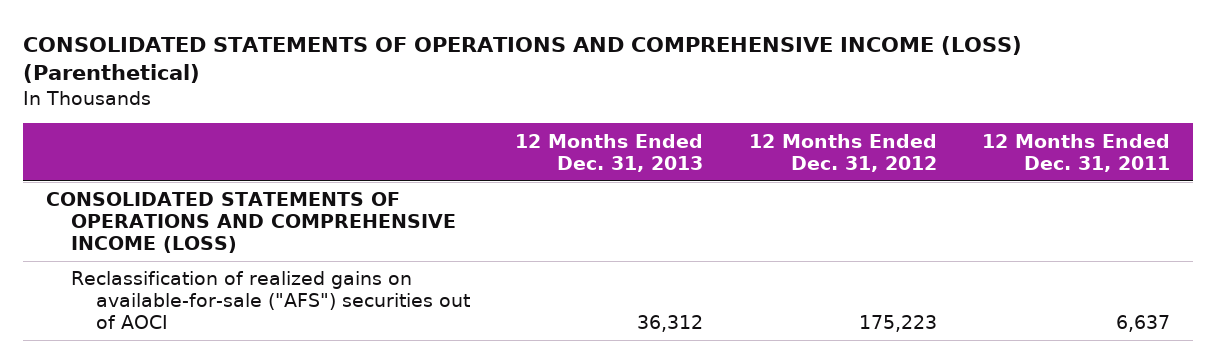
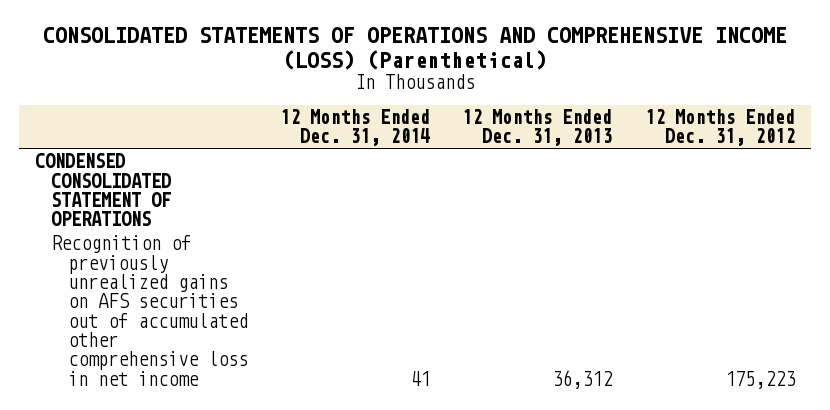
[982,133,1171,172] 12 Months Ended Dec. 31, 2011 -> none
none -> [280,108,431,147] 12 Months Ended Dec. 31, 2014
[45,192,457,254] CONSOLIDATED STATEMENTS OF OPERATIONS AND COMPREHENSIVE INCOME (LOSS) -> [35,153,172,227] CONDENSED CONSOLIDATED STATEMENT OF OPERATIONS
[71,271,471,330] Reclassification of realized gains on available-for-sale ("AFS") securities out of AOCI -> [51,235,248,386] Recognition of previously unrealized gains on AFS securities out of accumulated other comprehensive loss in net income

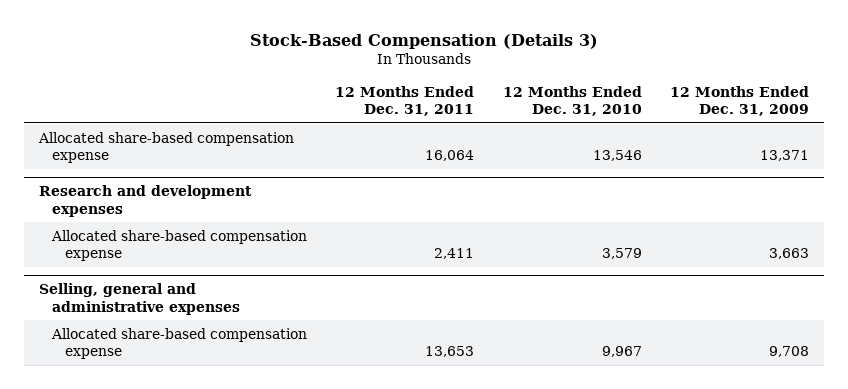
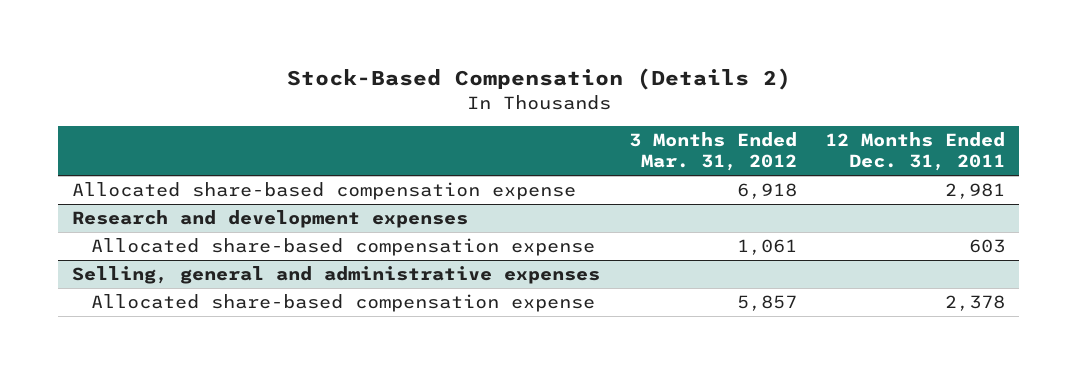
[250,33,599,49] Stock-Based Compensation (Details 3) -> [286,68,791,91] Stock-Based Compensation (Details 2)
[502,85,642,117] 12 Months Ended Dec. 31, 2010 -> none
[670,85,810,117] 12 Months Ended Dec. 31, 2009 -> none
none -> [628,131,797,172] 3 Months Ended Mar. 31, 2012
[425,150,475,162] 16,064 -> [945,183,1006,200] 2,981
[434,248,475,260] 2,411 -> [969,239,1006,254] 603
[425,346,475,358] 13,653 -> [945,295,1006,312] 2,378

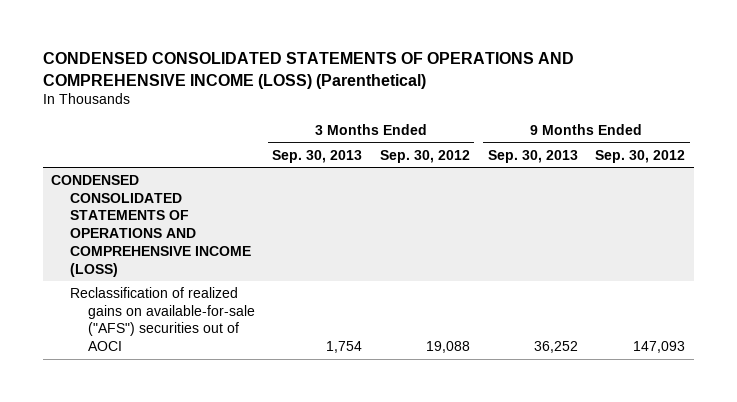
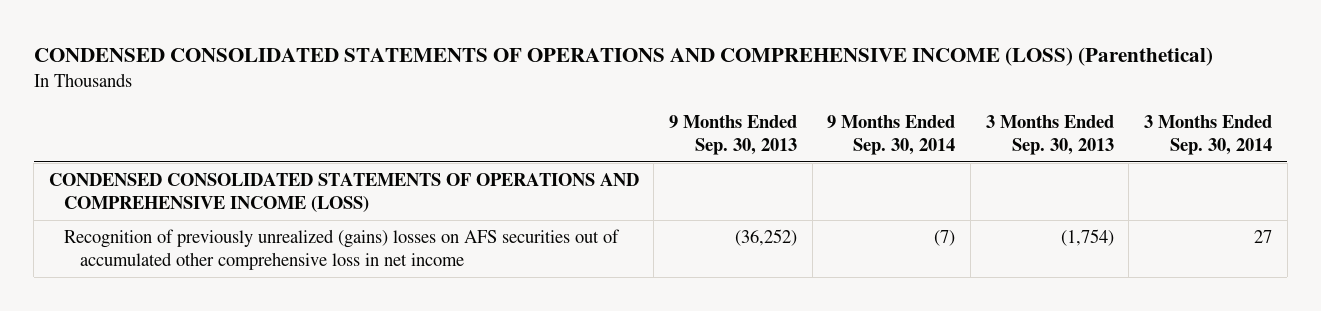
[379,149,470,163] Sep. 30, 2012 -> none
[595,149,686,163] Sep. 30, 2012 -> none
none -> [827,114,956,155] 9 Months Ended Sep. 30, 2014
none -> [1144,114,1273,155] 3 Months Ended Sep. 30, 2014
[69,287,255,352] Reclassification of realized gains on available-for-sale ("AFS") securities out of AOCI -> [64,229,621,270] Recognition of previously unrealized (gains) losses on AFS securities out of accumulated other comprehensive loss in net income
[326,341,363,354] 1,754 -> [1060,229,1114,247] (1,754)
[533,341,578,354] 36,252 -> [735,229,798,247] (36,252)

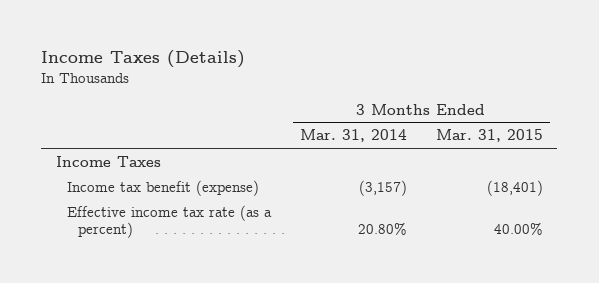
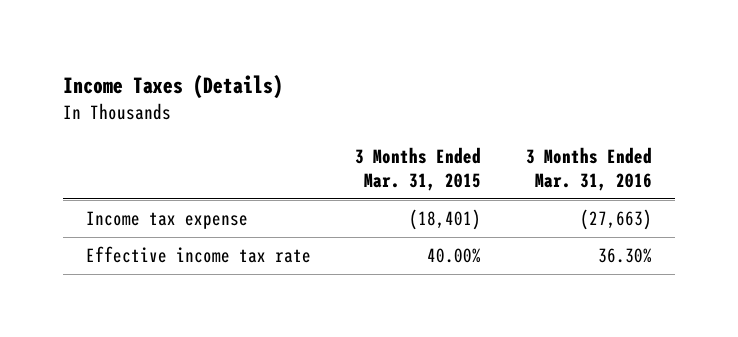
[299,129,407,143] Mar. 31, 2014 -> none
none -> [526,147,653,191] 3 Months Ended Mar. 31, 2016
[55,155,161,167] Income Taxes -> none
[66,179,259,196] Income tax benefit (expense) -> [85,211,248,230] Income tax expense
[66,204,272,239] Effective income tax rate (as a percent) -> [85,246,311,264] Effective income tax rate

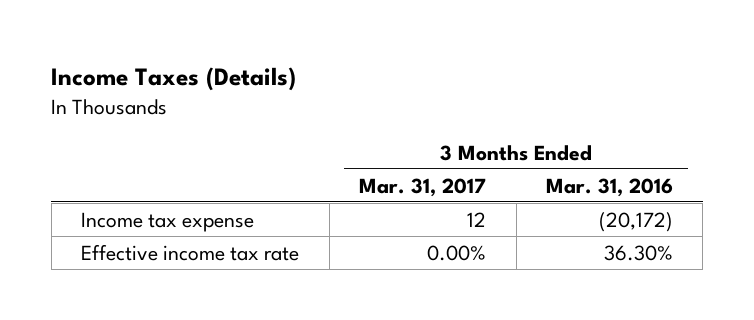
[355,147,482,191] 3 Months Ended Mar. 31, 2015 -> none
none -> [359,177,487,197] Mar. 31, 2017
[580,209,653,231] (27,663) -> [598,211,673,232] (20,172)

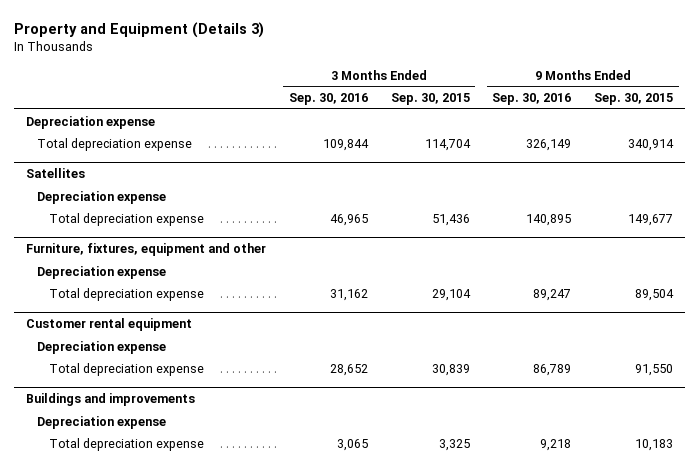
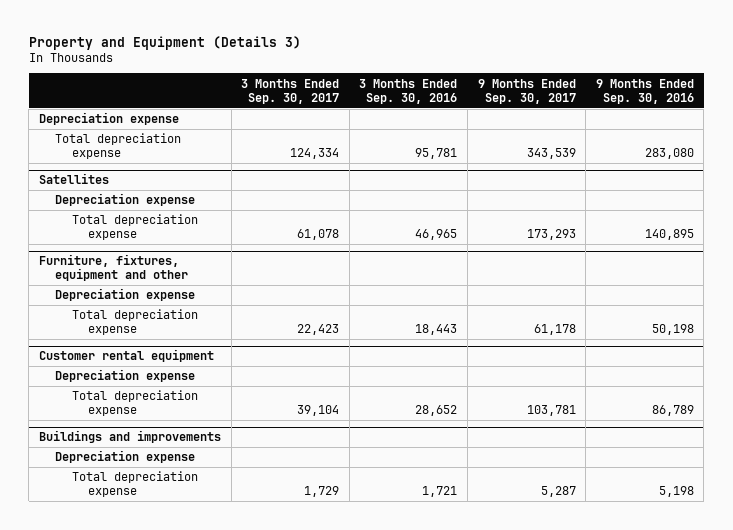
[390,92,470,105] Sep. 30, 2015 -> none
[594,92,674,105] Sep. 30, 2015 -> none
none -> [241,78,340,104] 3 Months Ended Sep. 30, 2017
none -> [477,78,576,104] 9 Months Ended Sep. 30, 2017
[322,138,369,151] 109,844 -> [415,148,458,160] 95,781
[526,138,572,151] 326,149 -> [644,148,694,160] 283,080
[329,288,368,301] 31,162 -> [415,324,458,336] 18,443
[533,288,572,301] 89,247 -> [651,324,694,336] 50,198
[336,438,368,451] 3,065 -> [422,486,458,498] 1,721
[540,438,572,451] 9,218 -> [658,486,694,498] 5,198

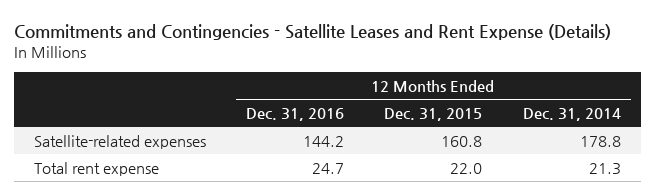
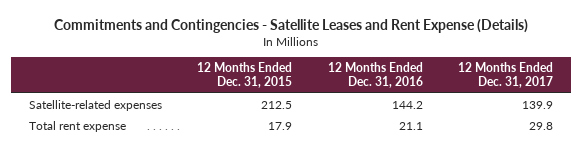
[522,107,621,121] Dec. 31, 2014 -> none
none -> [457,62,553,89] 12 Months Ended Dec. 31, 2017
[441,135,483,147] 160.8 -> [261,100,293,109] 212.5
[312,162,345,174] 24.7 -> [398,121,423,130] 21.1
[450,162,483,174] 22.0 -> [268,121,293,130] 17.9

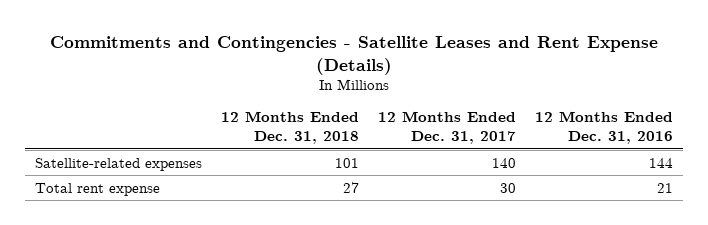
[197,62,293,89] 12 Months Ended Dec. 31, 2015 -> none
none -> [221,111,360,144] 12 Months Ended Dec. 31, 2018
[391,100,423,109] 144.2 -> [649,157,674,168] 144
[521,100,553,109] 139.9 -> [492,157,517,168] 140
[398,121,423,130] 21.1 -> [657,182,674,193] 21
[528,121,553,130] 29.8 -> [500,182,517,193] 30

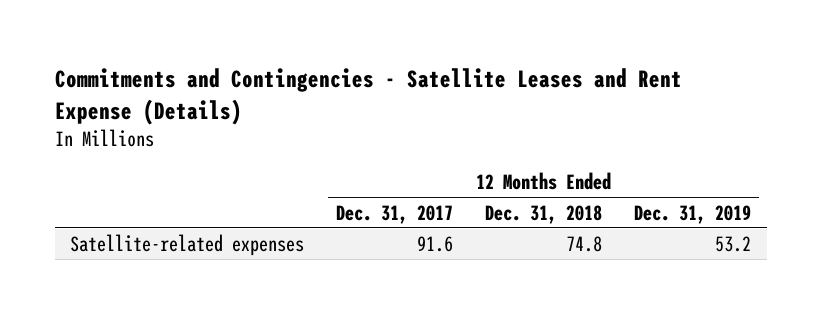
[535,111,674,144] 12 Months Ended Dec. 31, 2016 -> none
none -> [633,204,751,224] Dec. 31, 2019
[34,182,160,196] Total rent expense -> none
[335,157,360,168] 101 -> [566,236,603,253] 74.8
[492,157,517,168] 140 -> [417,236,454,253] 91.6

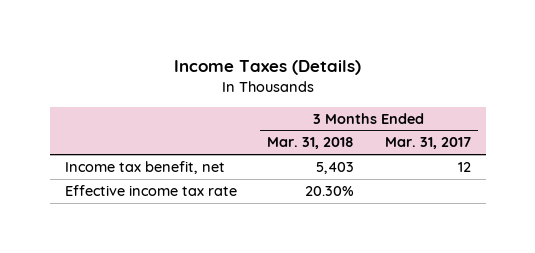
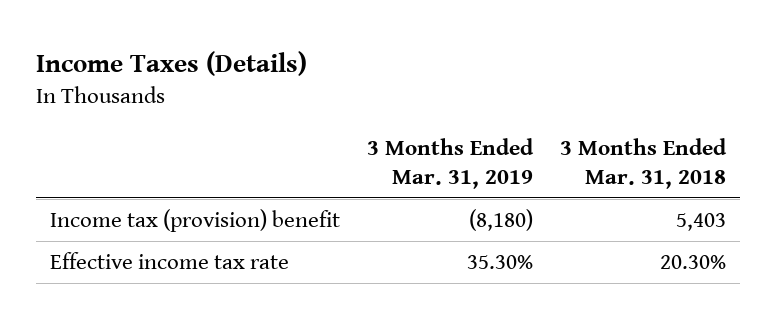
[384,137,471,150] Mar. 31, 2017 -> none
none -> [366,137,534,189] 3 Months Ended Mar. 31, 2019
[64,160,225,174] Income tax benefit, net -> [49,209,340,233] Income tax (provision) benefit

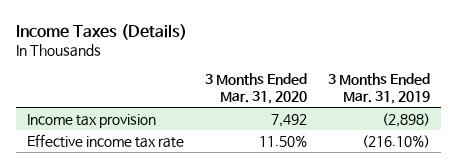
[560,137,728,189] 3 Months Ended Mar. 31, 2018 -> none
none -> [204,73,307,105] 3 Months Ended Mar. 31, 2020
[49,209,340,233] Income tax (provision) benefit -> [26,113,156,128] Income tax provision
[468,209,533,232] (8,180) -> [382,112,431,127] (2,898)
[466,255,533,270] 35.30% -> [362,134,431,148] (216.10%)

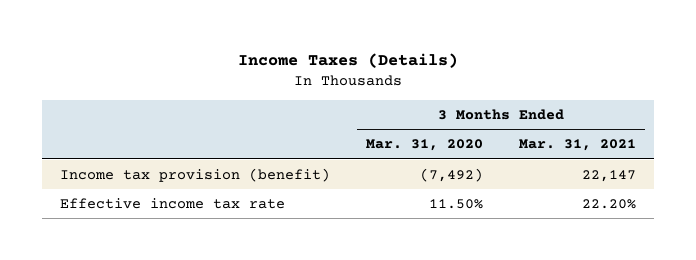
[328,73,431,105] 3 Months Ended Mar. 31, 2019 -> none
none -> [518,139,636,152] Mar. 31, 2021
[26,113,156,128] Income tax provision -> [59,167,330,182] Income tax provision (benefit)
[270,113,307,127] 7,492 -> [419,167,483,182] (7,492)

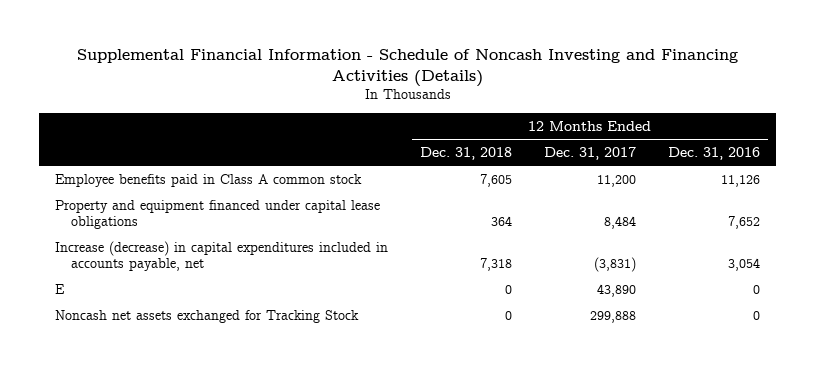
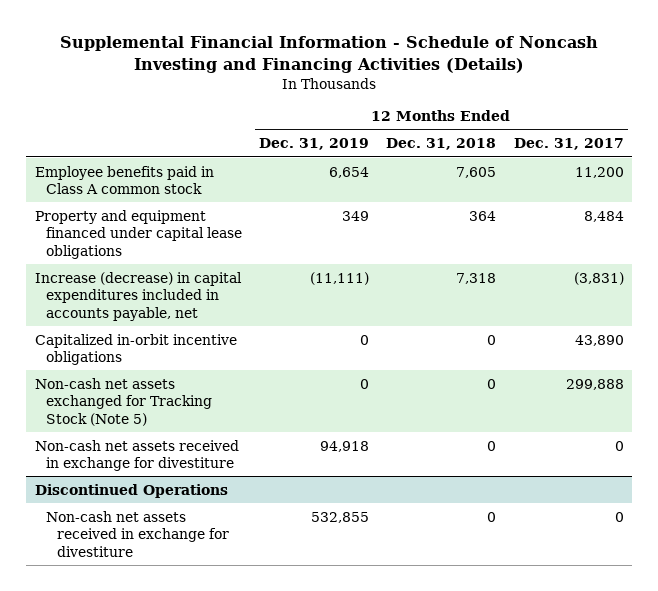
[668,146,761,160] Dec. 31, 2016 -> none
none -> [259,138,370,151] Dec. 31, 2019
[55,283,66,294] E -> [34,333,237,366] Capitalized in-orbit incentive obligations
[55,309,360,323] Noncash net assets exchanged for Tracking Stock -> [34,377,212,426] Non-cash net assets exchanged for Tracking Stock (Note 5)
none -> [34,439,239,472] Non-cash net assets received in exchange for divestiture
none -> [34,483,228,498] Discontinued Operations
none -> [45,510,229,557] Non-cash net assets received in exchange for divestiture

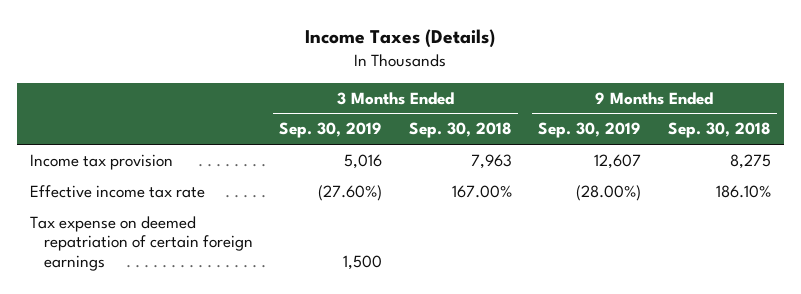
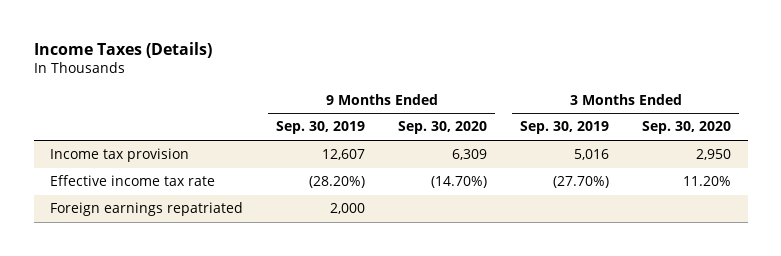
[408,122,512,139] Sep. 30, 2018 -> none
[667,122,771,139] Sep. 30, 2018 -> none
none -> [398,121,488,135] Sep. 30, 2020
none -> [642,121,732,135] Sep. 30, 2020
[30,215,254,271] Tax expense on deemed repatriation of certain foreign earnings -> none
[318,184,383,201] (27.60%) -> [553,176,610,189] (27.70%)
[576,184,642,201] (28.00%) -> [309,176,366,189] (28.20%)
none -> [50,202,244,217] Foreign earnings repatriated

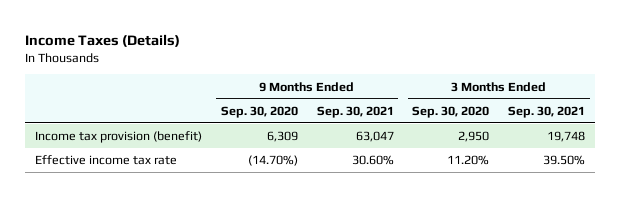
[276,121,366,135] Sep. 30, 2019 -> none
[520,121,610,135] Sep. 30, 2019 -> none
none -> [316,105,394,118] Sep. 30, 2021
none -> [508,105,586,118] Sep. 30, 2021
[50,148,190,163] Income tax provision -> [34,131,202,144] Income tax provision (benefit)
[50,202,244,217] Foreign earnings repatriated -> none

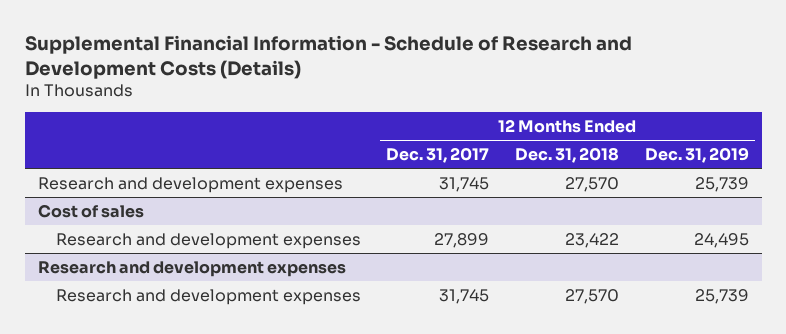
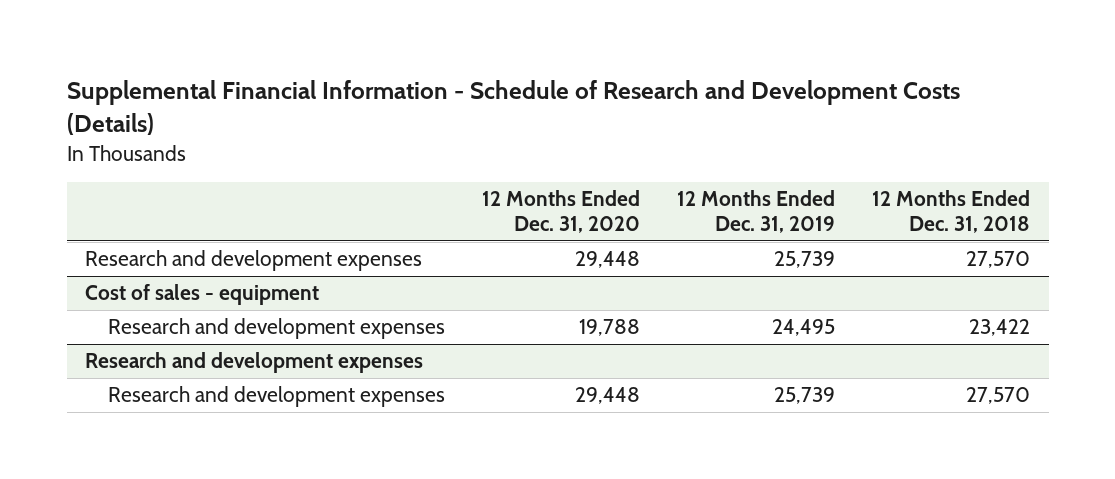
[386,147,490,164] Dec. 31, 2017 -> none
none -> [482,190,641,234] 12 Months Ended Dec. 31, 2020
[37,203,144,218] Cost of sales -> [85,284,320,306] Cost of sales - equipment

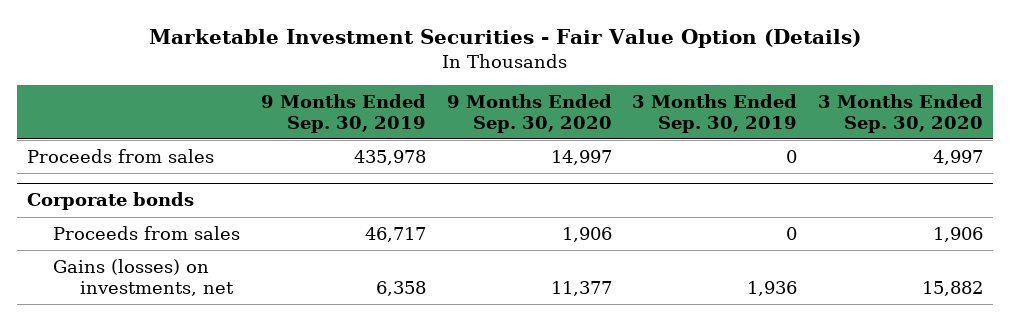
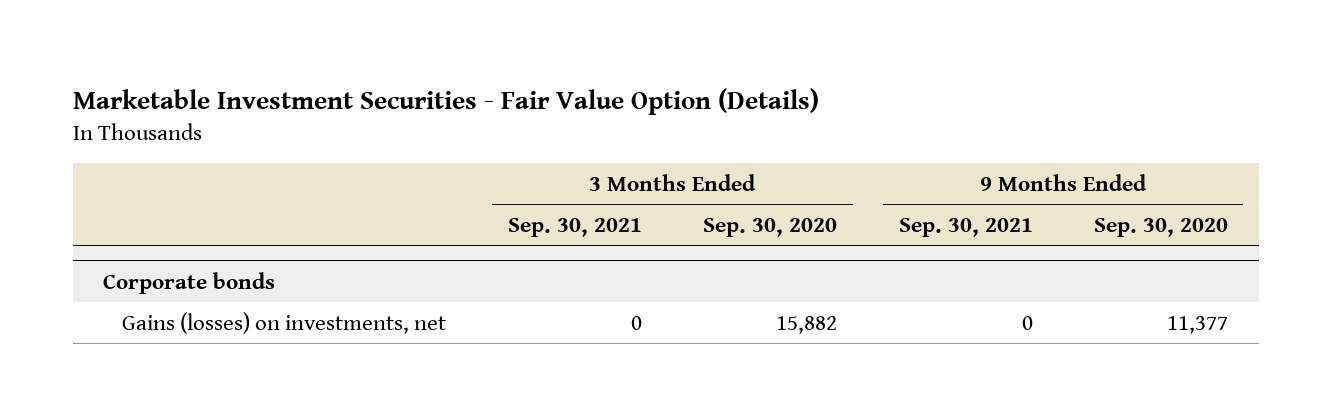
[261,94,427,133] 9 Months Ended Sep. 30, 2019 -> none
[632,94,798,133] 3 Months Ended Sep. 30, 2019 -> none
none -> [507,218,642,238] Sep. 30, 2021
none -> [898,218,1033,238] Sep. 30, 2021
[27,149,215,164] Proceeds from sales -> none
[53,226,241,241] Proceeds from sales -> none

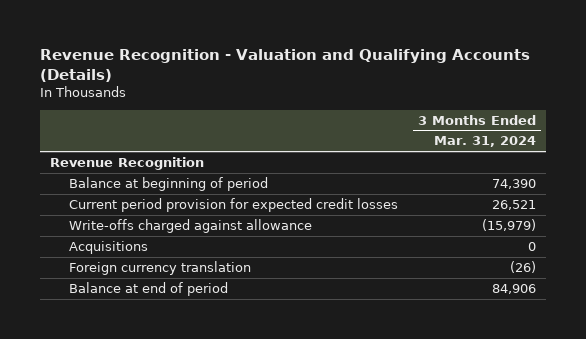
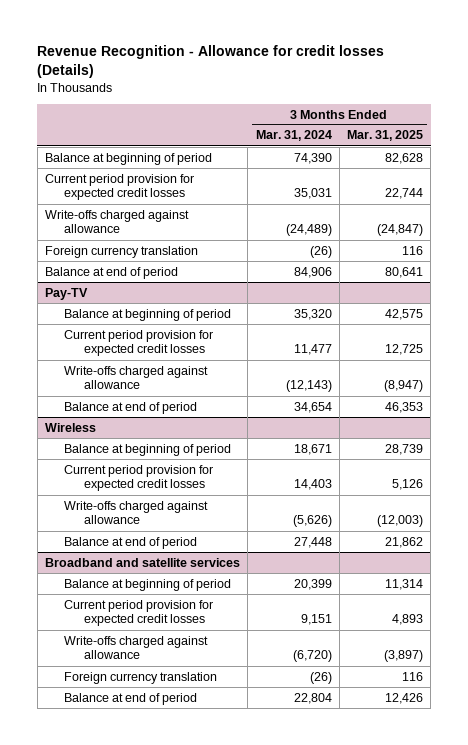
[40,49,531,82] Revenue Recognition - Valuation and Qualifying Accounts (Details) -> [37,45,385,79] Revenue Recognition - Allowance for credit losses (Details)
none -> [347,130,424,142] Mar. 31, 2025
[50,156,205,170] Revenue Recognition -> none
[68,240,148,254] Acquisitions -> none
[491,199,536,210] 26,521 -> [293,188,332,200] 35,031
[481,218,536,231] (15,979) -> [285,224,332,237] (24,489)
none -> [44,287,88,300] Pay-TV
none -> [64,308,232,321] Balance at beginning of period
none -> [64,329,214,357] Current period provision for expected credit losses
none -> [64,365,209,390] Write-offs charged against allowance
none -> [64,401,198,414] Balance at end of period
none -> [44,422,96,432] Wireless
none -> [64,443,232,456] Balance at beginning of period
none -> [64,464,214,492] Current period provision for expected credit losses
none -> [64,500,209,525] Write-offs charged against allowance
none -> [64,536,198,549] Balance at end of period
none -> [44,557,240,567] Broadband and satellite services
none -> [64,578,232,591] Balance at beginning of period
none -> [64,599,214,627] Current period provision for expected credit losses
none -> [64,635,209,660] Write-offs charged against allowance
none -> [64,671,218,684] Foreign currency translation
none -> [64,692,198,705] Balance at end of period

